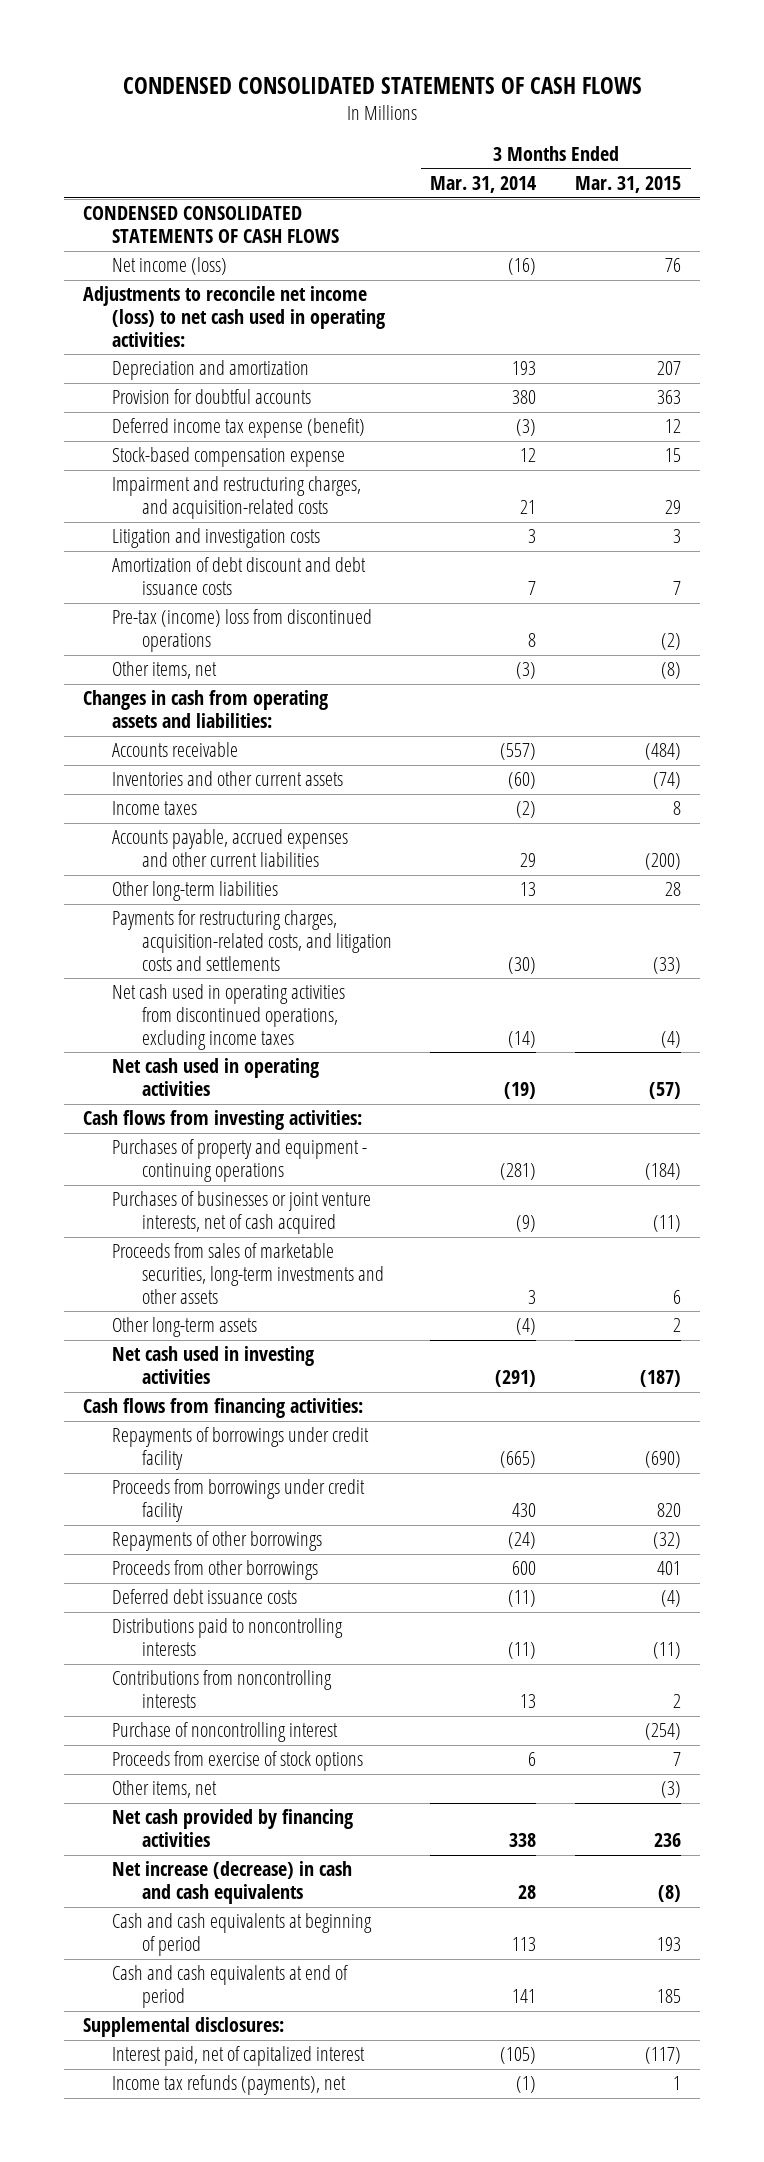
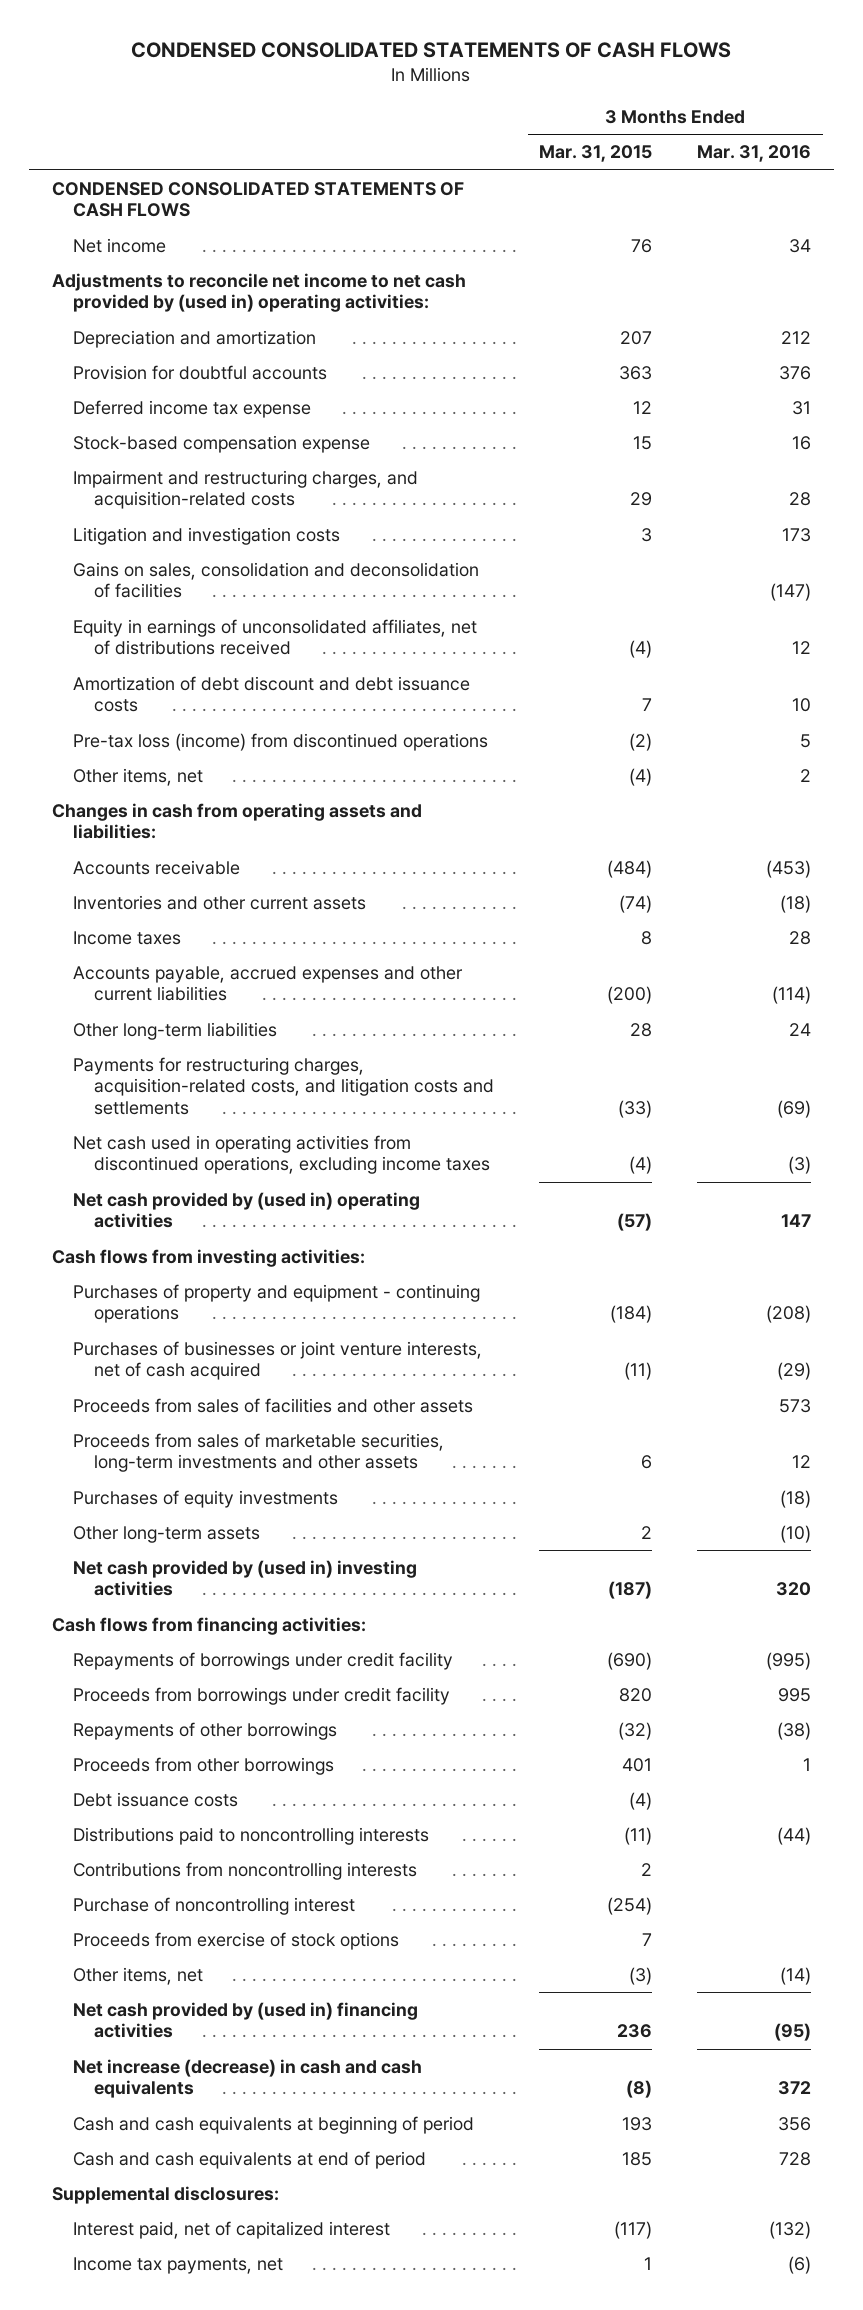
[430,176,537,194] Mar. 31, 2014 -> none
none -> [697,145,812,163] Mar. 31, 2016
[112,257,228,276] Net income (loss) -> [72,238,166,254] Net income
[83,286,386,347] Adjustments to reconcile net income (loss) to net cash used in operating activities: -> [51,273,466,313] Adjustments to reconcile net income to net cash provided by (used in) operating activities:
[112,418,366,439] Deferred income tax expense (benefit) -> [72,400,311,419] Deferred income tax expense
none -> [72,562,479,599] Gains on sales, consolidation and deconsolidation of facilities
none -> [72,619,477,656] Equity in earnings of unconsolidated affiliates, net of distributions received
[112,609,373,653] Pre-tax (income) loss from discontinued operations -> [72,733,488,752] Pre-tax loss (income) from discontinued operations
[661,662,682,680] (8) -> [629,768,653,787] (4)
[112,1058,320,1097] Net cash used in operating activities -> [72,1192,420,1229] Net cash provided by (used in) operating activities
none -> [72,1398,473,1414] Proceeds from sales of facilities and other assets
none -> [72,1490,338,1509] Purchases of equity investments
[112,1346,315,1385] Net cash used in investing activities -> [72,1560,417,1597] Net cash provided by (used in) investing activities
[112,1589,298,1605] Deferred debt issuance costs -> [72,1792,238,1808] Debt issuance costs
[112,1809,354,1848] Net cash provided by financing activities -> [72,2002,418,2039] Net cash provided by (used in) financing activities
[112,2075,347,2096] Income tax refunds (payments), net -> [72,2257,283,2275] Income tax payments, net

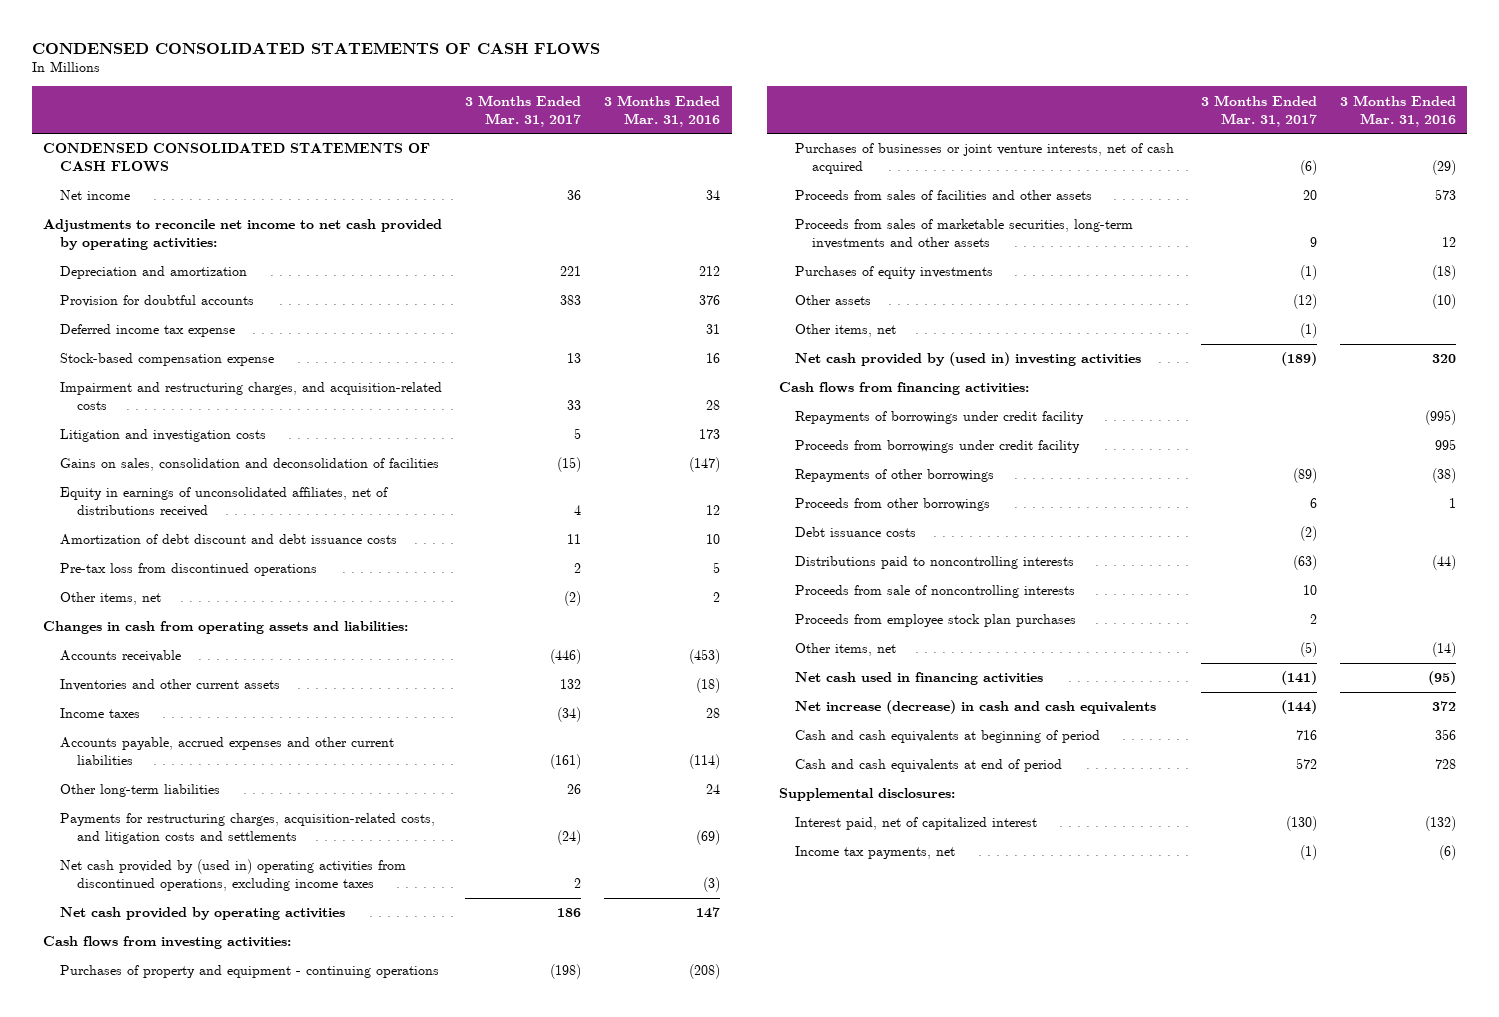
[539,145,653,163] Mar. 31, 2015 -> none
none -> [465,94,582,127] 3 Months Ended Mar. 31, 2017
[51,273,466,313] Adjustments to reconcile net income to net cash provided by (used in) operating activities: -> [43,219,443,251] Adjustments to reconcile net income to net cash provided by operating activities:
[72,733,488,752] Pre-tax loss (income) from discontinued operations -> [60,563,318,577] Pre-tax loss from discontinued operations
[72,1135,491,1175] Net cash used in operating activities from discontinued operations, excluding income taxes -> [60,859,407,892] Net cash provided by (used in) operating activities from discontinued operations, excluding income taxes
[72,1192,420,1229] Net cash provided by (used in) operating activities -> [60,907,346,921] Net cash provided by operating activities
[72,1526,260,1544] Other long-term assets -> [795,295,872,306] Other assets
none -> [795,324,897,338] Other items, net
[72,1862,417,1881] Contributions from noncontrolling interests -> none
[72,1897,355,1916] Purchase of noncontrolling interest -> none
[72,1932,399,1951] Proceeds from exercise of stock options -> none
none -> [795,585,1076,599] Proceeds from sale of noncontrolling interests
none -> [795,614,1077,628] Proceeds from employee stock plan purchases
[72,2002,418,2039] Net cash provided by (used in) financing activities -> [795,672,1044,686] Net cash used in financing activities

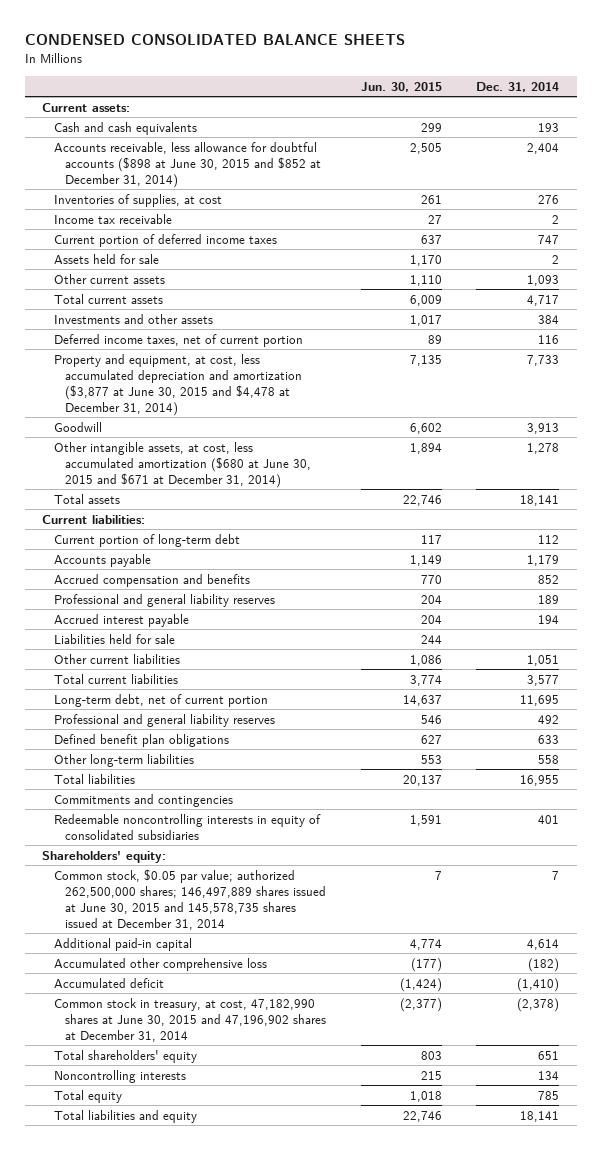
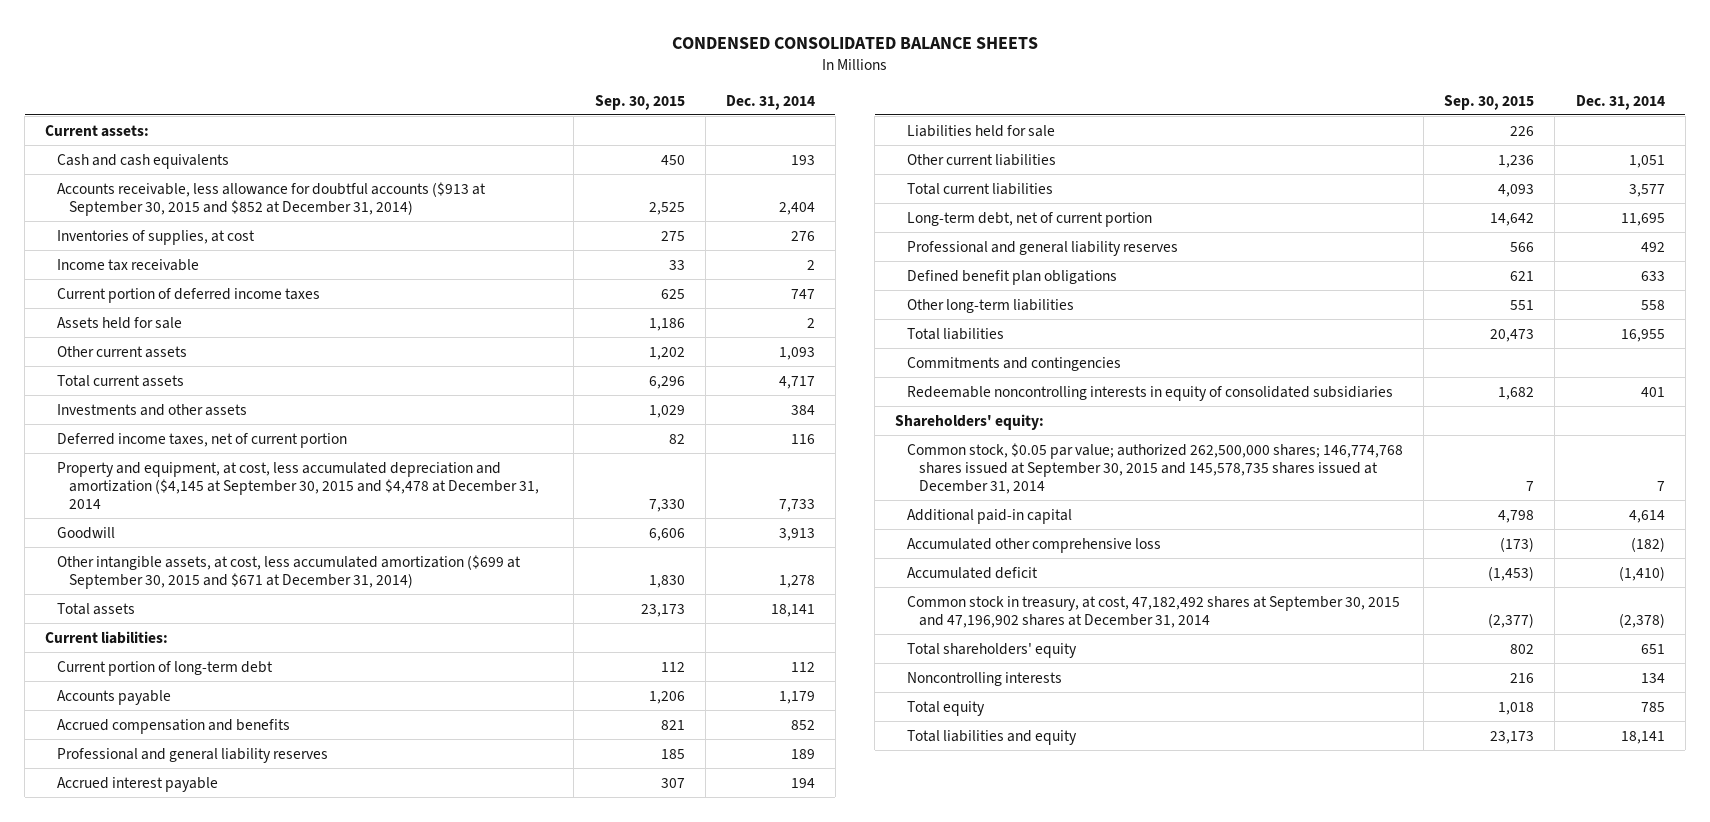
[360,81,442,92] Jun. 30, 2015 -> none
none -> [594,94,685,110] Sep. 30, 2015
[53,141,322,188] Accounts receivable, less allowance for doubtful accounts ($898 at June 30, 2015 and $852 at December 31, 2014) -> [57,181,487,216] Accounts receivable, less allowance for doubtful accounts ($913 at September 30, 2015 and $852 at December 31, 2014)
[53,353,303,416] Property and equipment, at cost, less accumulated depreciation and amortization ($3,877 at June 30, 2015 and $4,478 at December 31, 2014) -> [57,461,540,509] Property and equipment, at cost, less accumulated depreciation and amortization ($4,145 at September 30, 2015 and $4,478 at December 31, 2014
[53,441,312,488] Other intangible assets, at cost, less accumulated amortization ($680 at June 30, 2015 and $671 at December 31, 2014) -> [57,554,522,589] Other intangible assets, at cost, less accumulated amortization ($699 at September 30, 2015 and $671 at December 31, 2014)
[53,868,327,930] Common stock, $0.05 par value; authorized 262,500,000 shares; 146,497,889 shares issued at June 30, 2015 and 145,578,735 shares issued at December 31, 2014 -> [907,442,1404,494] Common stock, $0.05 par value; authorized 262,500,000 shares; 146,774,768 shares issued at September 30, 2015 and 145,578,735 shares issued at December 31, 2014
[53,997,327,1042] Common stock in treasury, at cost, 47,182,990 shares at June 30, 2015 and 47,196,902 shares at December 31, 2014 -> [907,595,1401,628] Common stock in treasury, at cost, 47,182,492 shares at September 30, 2015 and 47,196,902 shares at December 31, 2014

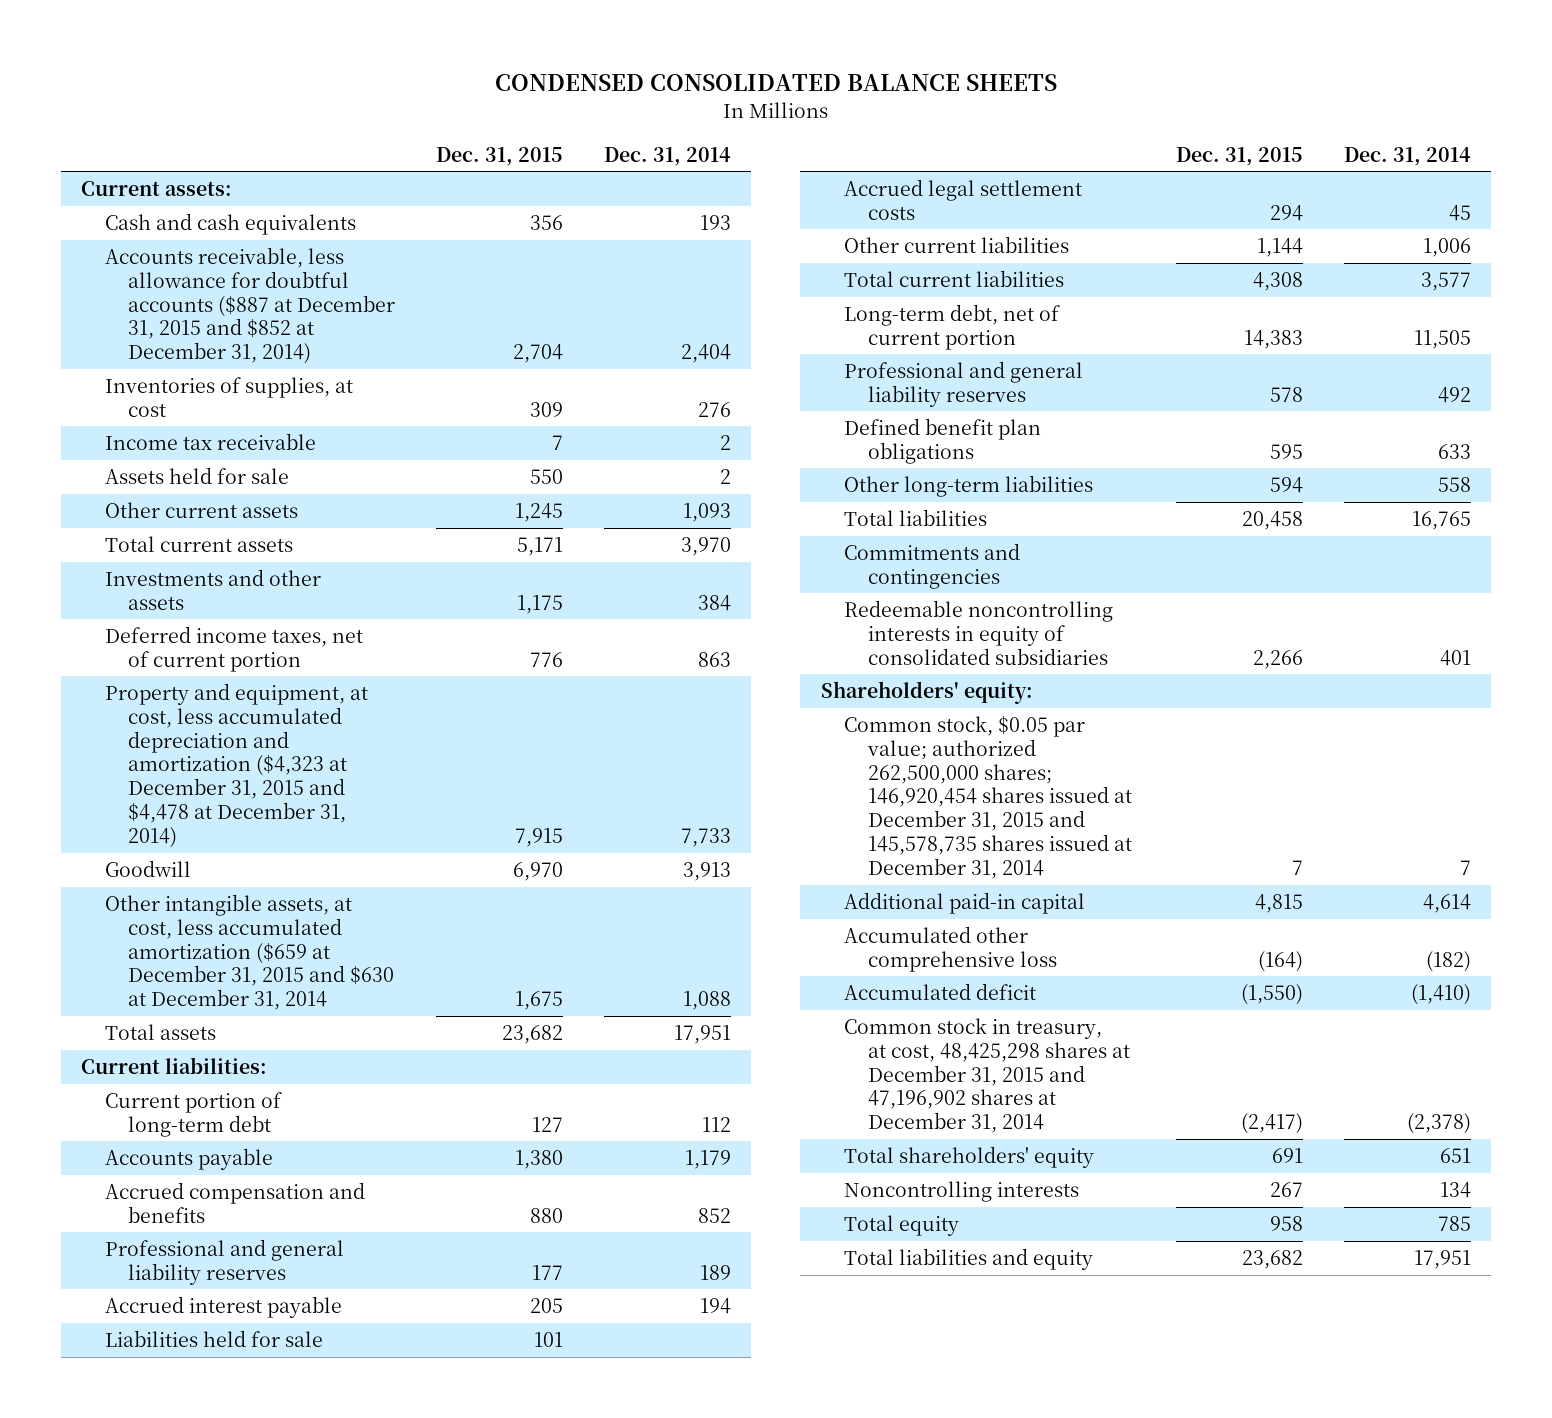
[594,94,685,110] Sep. 30, 2015 -> none
none -> [436,146,564,166] Dec. 31, 2015
[57,181,487,216] Accounts receivable, less allowance for doubtful accounts ($913 at September 30, 2015 and $852 at December 31, 2014) -> [104,247,396,365] Accounts receivable, less allowance for doubtful accounts ($887 at December 31, 2015 and $852 at December 31, 2014)
[57,287,321,303] Current portion of deferred income taxes -> none
[778,375,815,389] 4,717 -> [680,537,731,557] 3,970
[790,433,815,444] 116 -> [697,651,731,667] 863
[57,461,540,509] Property and equipment, at cost, less accumulated depreciation and amortization ($4,145 at September 30, 2015 and $4,478 at December 31, 2014 -> [104,683,368,848] Property and equipment, at cost, less accumulated depreciation and amortization ($4,323 at December 31, 2015 and $4,478 at December 31, 2014)
[57,554,522,589] Other intangible assets, at cost, less accumulated amortization ($699 at September 30, 2015 and $671 at December 31, 2014) -> [104,894,395,1011] Other intangible assets, at cost, less accumulated amortization ($659 at December 31, 2015 and $630 at December 31, 2014
[778,574,815,588] 1,278 -> [682,991,731,1011] 1,088
[770,603,815,617] 18,141 -> [673,1025,731,1045] 17,951
none -> [844,179,1083,220] Accrued legal settlement costs
[1628,154,1665,168] 1,051 -> [1422,238,1471,258] 1,006
[1620,212,1665,226] 11,695 -> [1413,329,1471,349] 11,505
[1620,328,1665,342] 16,955 -> [1411,511,1471,531] 16,765
[907,442,1404,494] Common stock, $0.05 par value; authorized 262,500,000 shares; 146,774,768 shares issued at September 30, 2015 and 145,578,735 shares issued at December 31, 2014 -> [844,716,1132,879] Common stock, $0.05 par value; authorized 262,500,000 shares; 146,920,454 shares issued at December 31, 2015 and 145,578,735 shares issued at December 31, 2014
[907,595,1401,628] Common stock in treasury, at cost, 47,182,492 shares at September 30, 2015 and 47,196,902 shares at December 31, 2014 -> [844,1018,1130,1134] Common stock in treasury, at cost, 48,425,298 shares at December 31, 2015 and 47,196,902 shares at December 31, 2014
[1620,730,1665,744] 18,141 -> [1413,1250,1471,1270] 17,951

